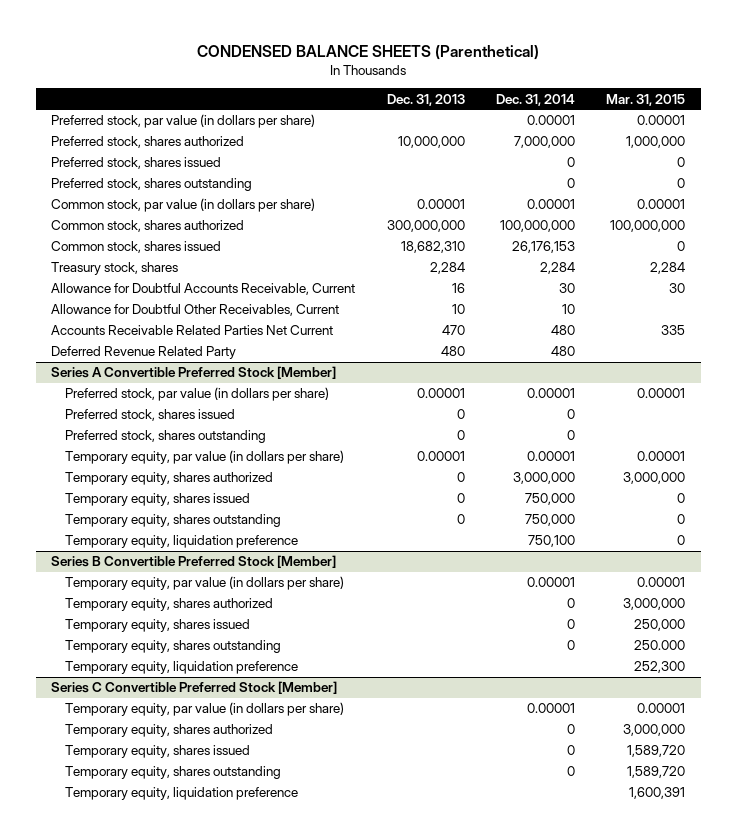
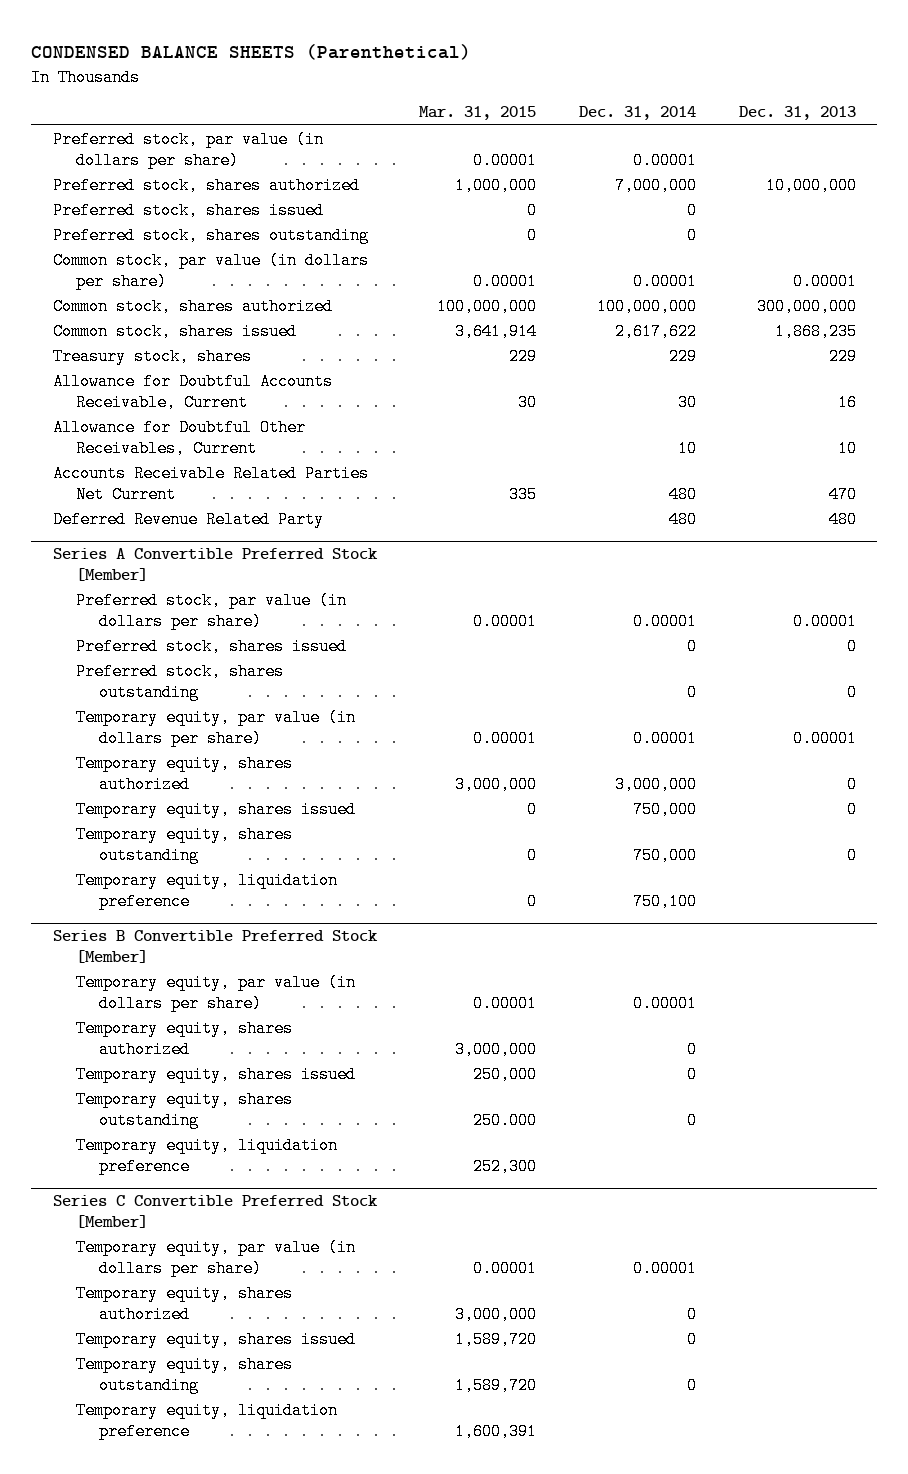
[400,241,465,254] 18,682,310 -> [774,322,857,340] 1,868,235
[512,241,576,254] 26,176,153 -> [614,322,697,340] 2,617,622
[677,241,686,252] 0 -> [455,322,538,340] 3,641,914
[429,262,465,275] 2,284 -> [828,347,857,365] 229
[540,262,576,275] 2,284 -> [668,347,697,365] 229
[650,262,686,275] 2,284 -> [509,347,538,365] 229

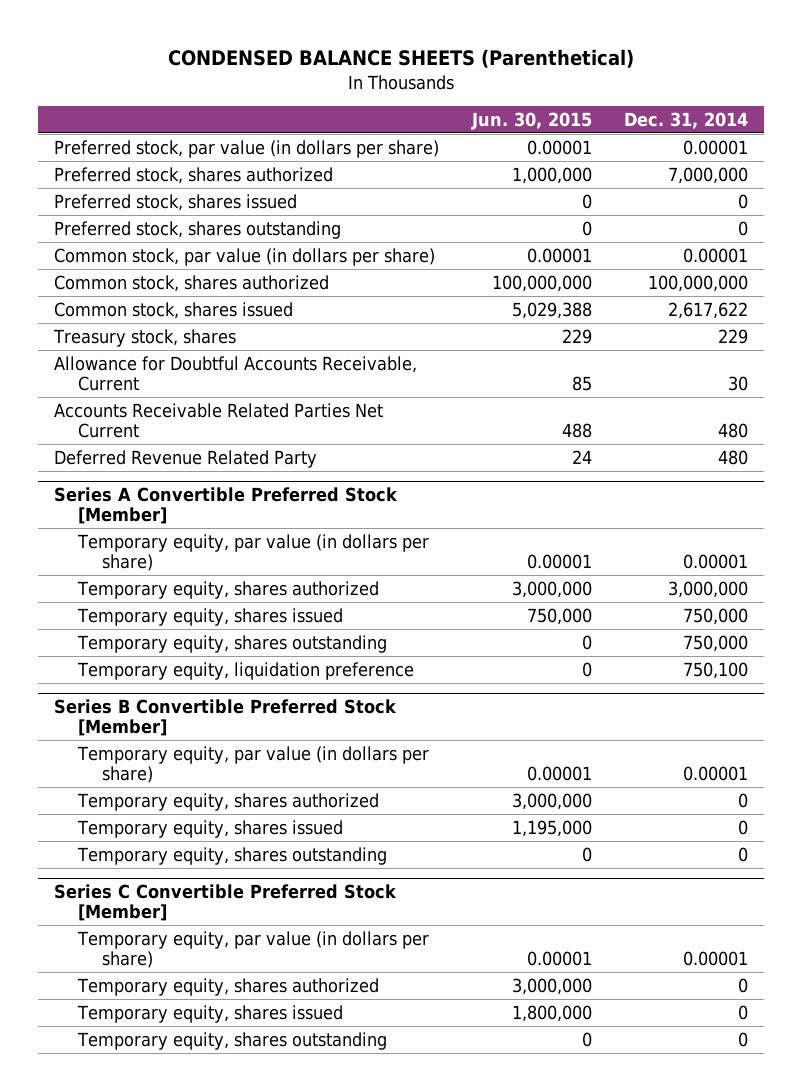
[419,106,537,121] Mar. 31, 2015 -> none
[738,106,856,121] Dec. 31, 2013 -> none
none -> [470,111,592,130] Jun. 30, 2015
[52,418,306,457] Allowance for Doubtful Other Receivables, Current -> none
[75,591,347,630] Preferred stock, par value (in dollars per share) -> none
[75,637,347,655] Preferred stock, shares issued -> none
[75,662,284,701] Preferred stock, shares outstanding -> none
[75,1136,338,1175] Temporary equity, liquidation preference -> none
[75,1401,338,1440] Temporary equity, liquidation preference -> none

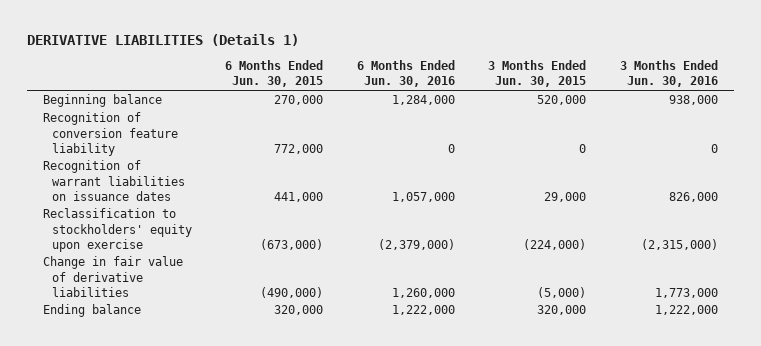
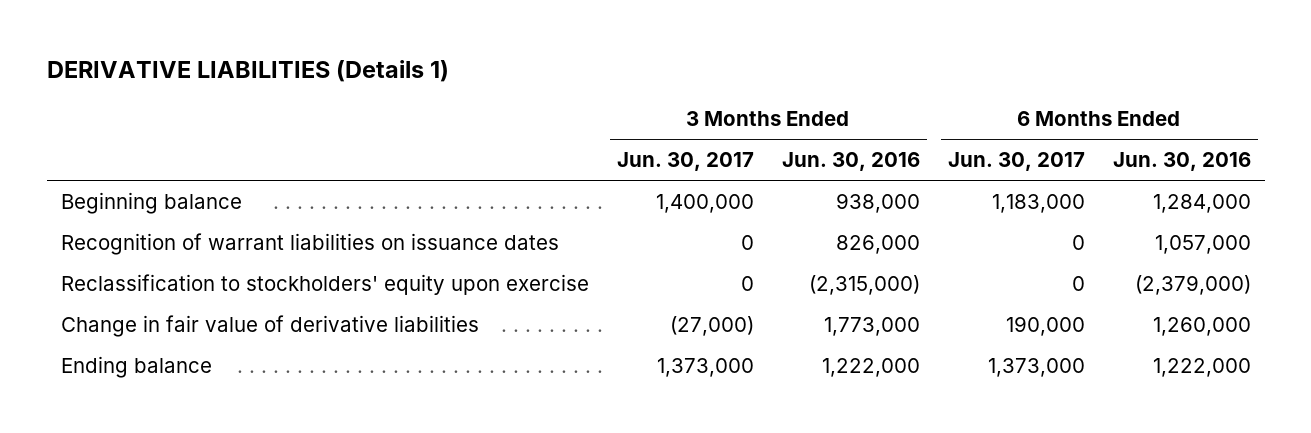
[225,60,324,88] 6 Months Ended Jun. 30, 2015 -> none
[488,60,587,88] 3 Months Ended Jun. 30, 2015 -> none
none -> [616,152,754,172] Jun. 30, 2017
none -> [947,152,1085,172] Jun. 30, 2017
[43,112,178,156] Recognition of conversion feature liability -> none

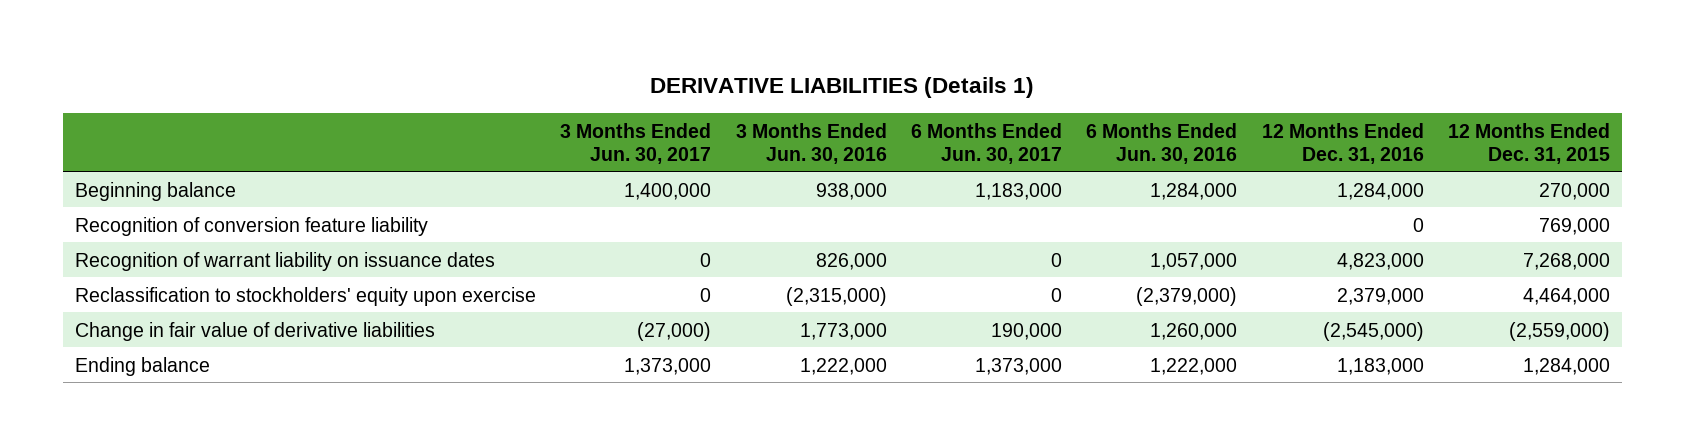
none -> [1261,122,1424,164] 12 Months Ended Dec. 31, 2016
none -> [1447,122,1610,164] 12 Months Ended Dec. 31, 2015
none -> [74,216,428,236] Recognition of conversion feature liability
[60,232,559,255] Recognition of warrant liabilities on issuance dates -> [74,251,495,271] Recognition of warrant liability on issuance dates

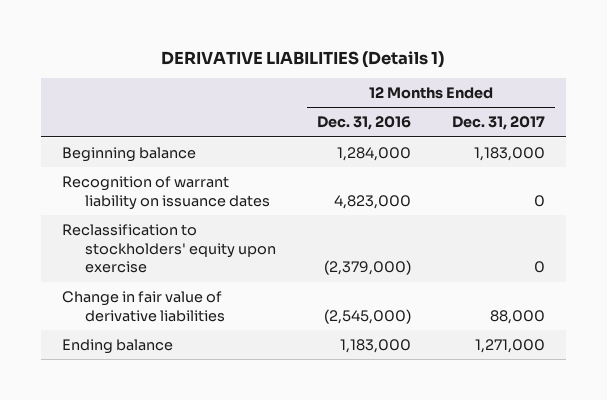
[560,122,712,164] 3 Months Ended Jun. 30, 2017 -> none
[735,122,887,164] 3 Months Ended Jun. 30, 2016 -> none
[910,122,1062,164] 6 Months Ended Jun. 30, 2017 -> none
[1086,122,1238,164] 6 Months Ended Jun. 30, 2016 -> none
[1447,122,1610,164] 12 Months Ended Dec. 31, 2015 -> none
none -> [452,116,546,131] Dec. 31, 2017
[74,216,428,236] Recognition of conversion feature liability -> none
[1336,287,1424,305] 2,379,000 -> [323,260,411,276] (2,379,000)

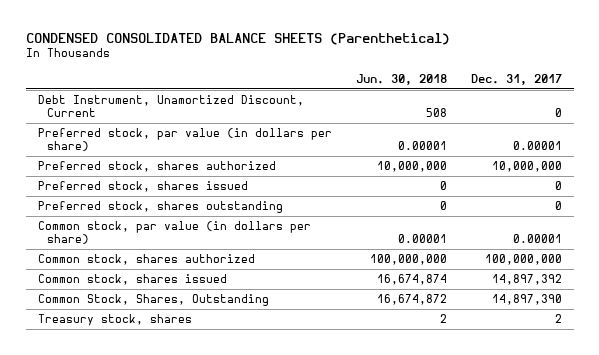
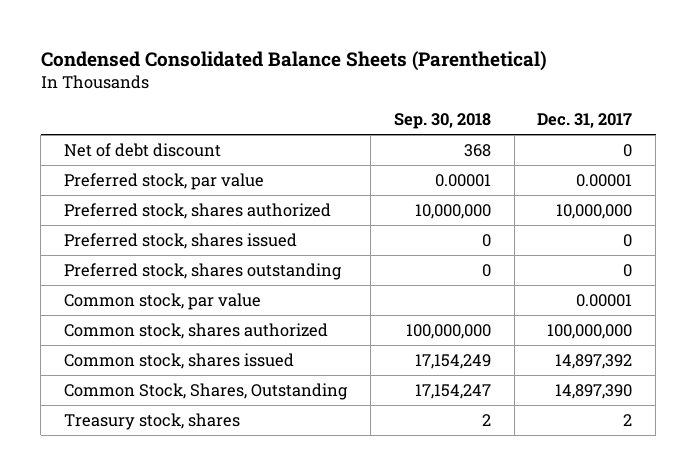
[25,32,450,45] CONDENSED CONSOLIDATED BALANCE SHEETS (Parenthetical) -> [40,51,547,72] Condensed Consolidated Balance Sheets (Parenthetical)
[355,73,447,85] Jun. 30, 2018 -> none
none -> [393,113,491,130] Sep. 30, 2018
[37,95,304,117] Debt Instrument, Unamortized Discount, Current -> none
none -> [63,142,221,157] Net of debt discount
[37,128,332,151] Preferred stock, par value (in dollars per share) -> [63,172,264,190] Preferred stock, par value
[37,221,311,244] Common stock, par value (in dollars per share) -> [63,292,261,310] Common stock, par value

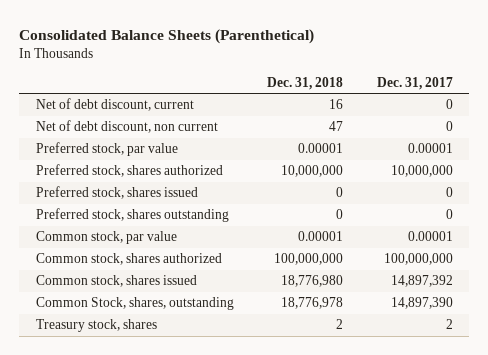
[40,51,547,72] Condensed Consolidated Balance Sheets (Parenthetical) -> [18,28,314,44] Consolidated Balance Sheets (Parenthetical)
[393,113,491,130] Sep. 30, 2018 -> none
none -> [267,76,344,90] Dec. 31, 2018
none -> [35,98,194,112] Net of debt discount, current
[63,142,221,157] Net of debt discount -> [35,120,218,134] Net of debt discount, non current
[63,382,348,400] Common Stock, Shares, Outstanding -> [35,297,234,311] Common Stock, shares, outstanding

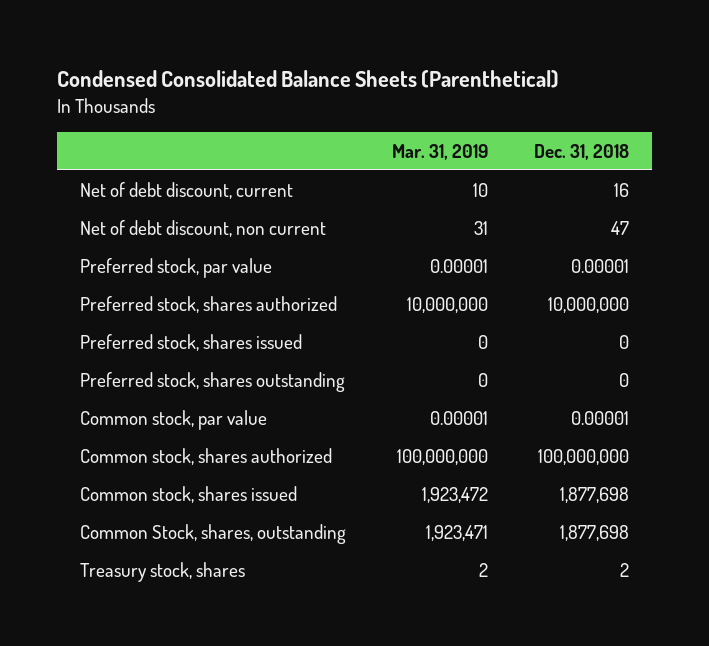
[18,28,314,44] Consolidated Balance Sheets (Parenthetical) -> [57,69,560,88] Condensed Consolidated Balance Sheets (Parenthetical)
[376,76,453,90] Dec. 31, 2017 -> none
none -> [391,143,488,160] Mar. 31, 2019
[281,275,344,288] 18,776,980 -> [559,486,629,503] 1,877,698
[281,297,344,310] 18,776,978 -> [559,524,629,541] 1,877,698

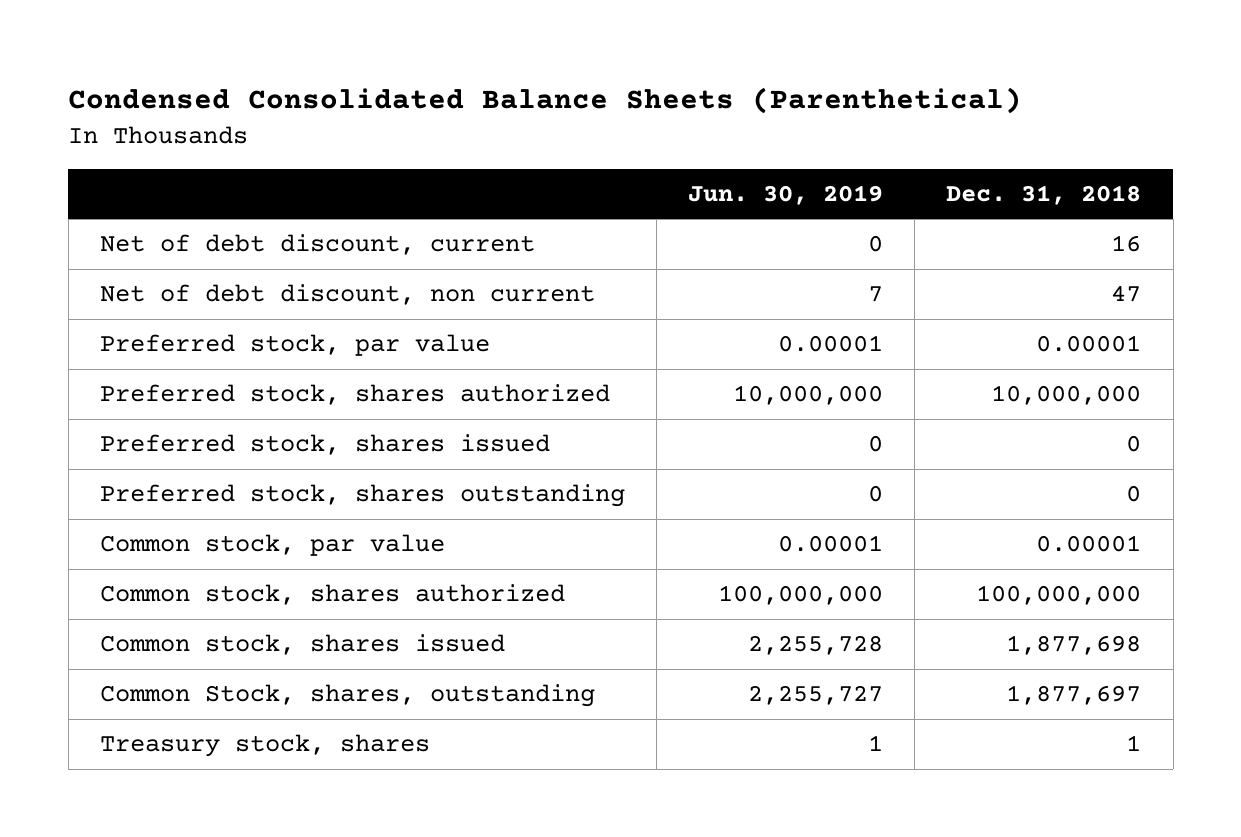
[391,143,488,160] Mar. 31, 2019 -> none
none -> [688,184,884,205] Jun. 30, 2019
[559,524,629,541] 1,877,698 -> [1006,685,1142,706] 1,877,697
[619,562,629,577] 2 -> [1126,735,1142,752] 1

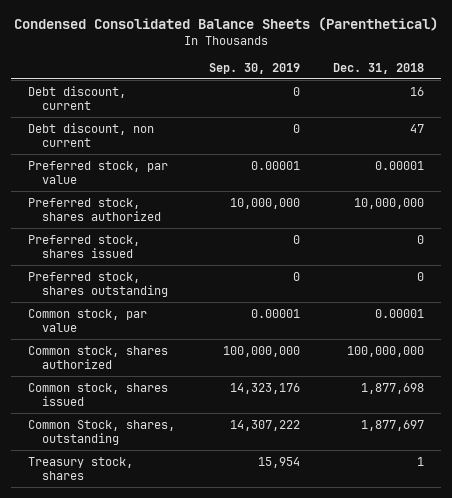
[688,184,884,205] Jun. 30, 2019 -> none
none -> [208,62,300,74] Sep. 30, 2019
[99,234,535,256] Net of debt discount, current -> [27,85,126,111] Debt discount, current
[99,284,595,306] Net of debt discount, non current -> [27,122,154,148] Debt discount, non current

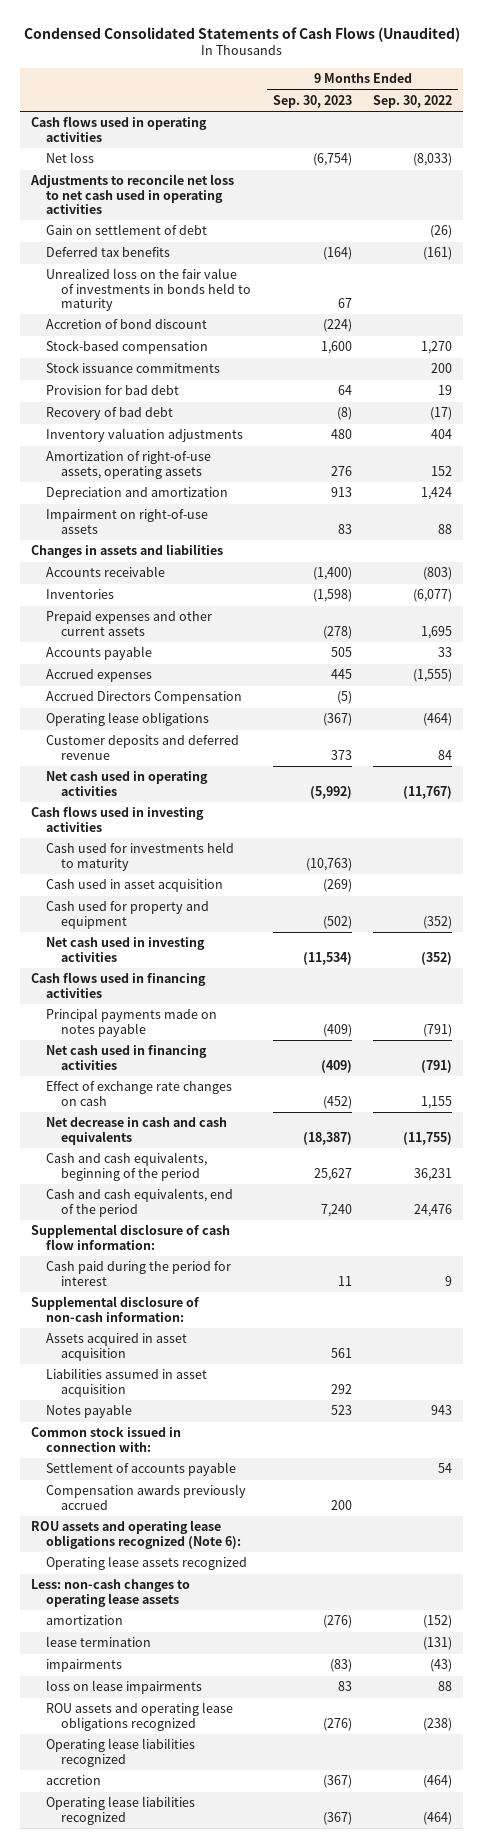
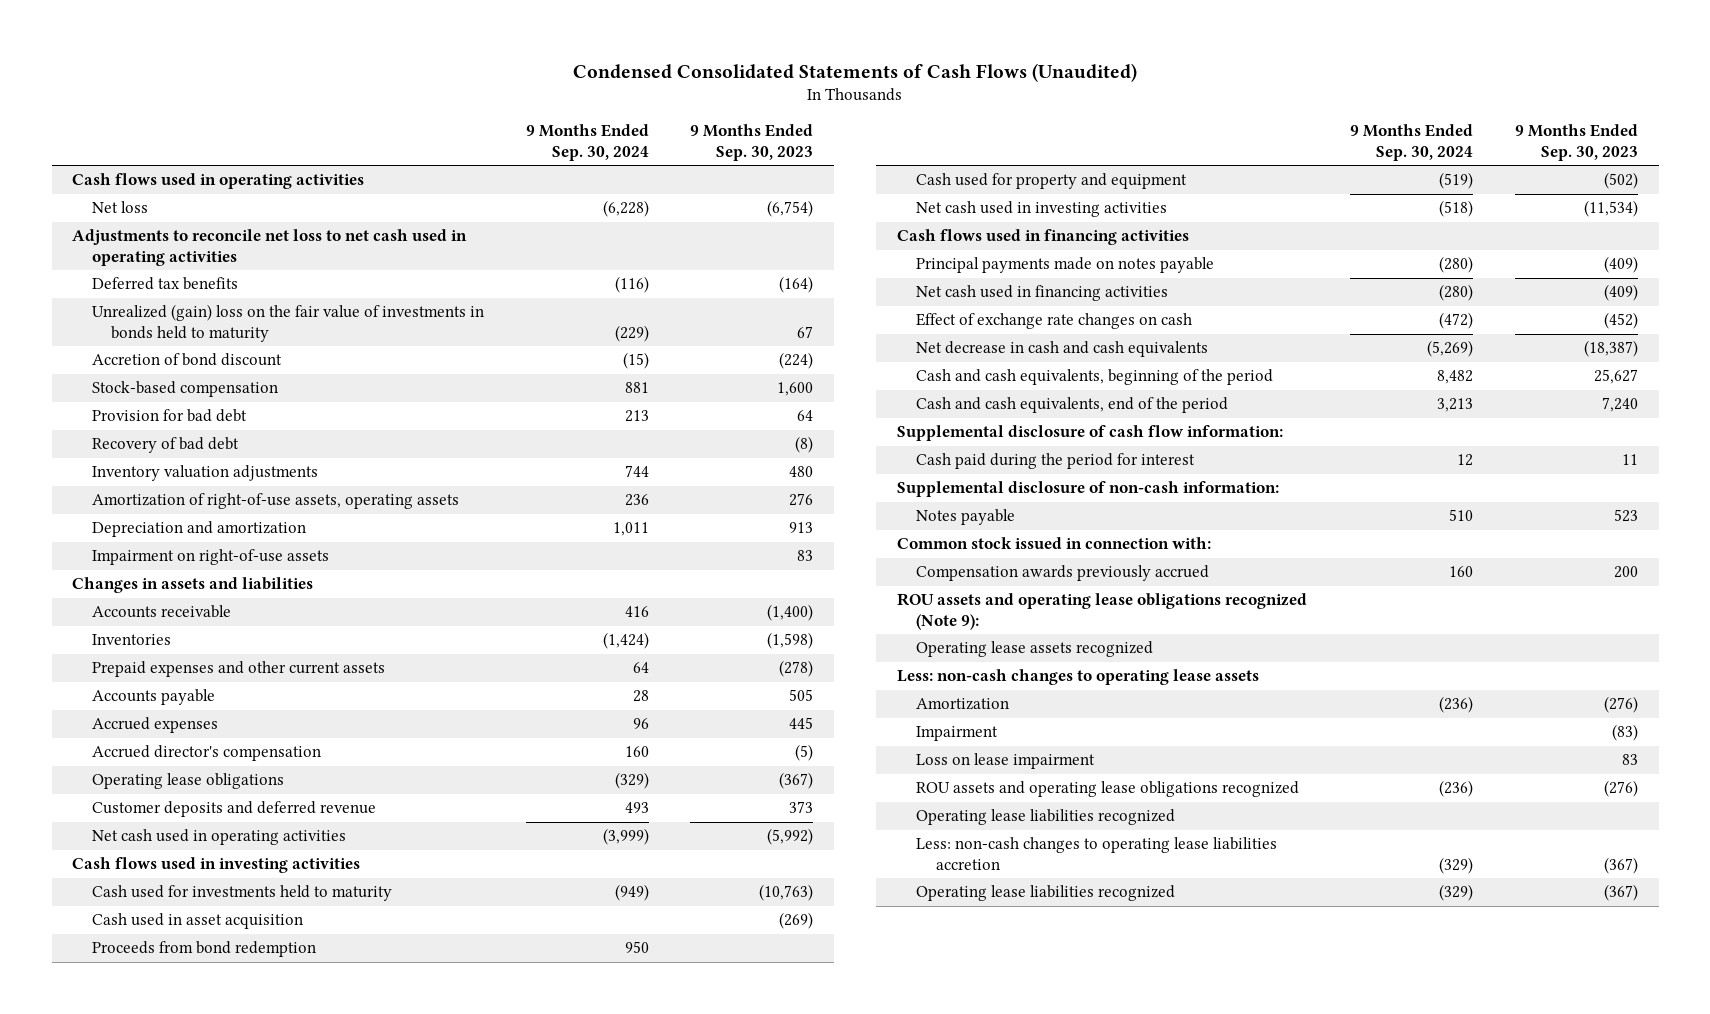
[373,94,453,108] Sep. 30, 2022 -> none
none -> [525,124,649,161] 9 Months Ended Sep. 30, 2024
[45,224,207,236] Gain on settlement of debt -> none
[45,268,251,312] Unrealized loss on the fair value of investments in bonds held to maturity -> [91,304,484,342] Unrealized (gain) loss on the fair value of investments in bonds held to maturity
[45,362,220,374] Stock issuance commitments -> none
[45,691,242,705] Accrued Directors Compensation -> [91,745,321,762] Accrued director's compensation
none -> [91,941,316,958] Proceeds from bond redemption
[45,1333,187,1361] Assets acquired in asset acquisition -> none
[45,1368,207,1397] Liabilities assumed in asset acquisition -> none
[45,1462,236,1477] Settlement of accounts payable -> none
[30,1520,241,1549] ROU assets and operating lease obligations recognized (Note 6): -> [896,593,1307,630] ROU assets and operating lease obligations recognized (Note 9):
[45,1636,151,1648] lease termination -> none
[45,1615,123,1626] amortization -> [916,698,1010,711] Amortization
[45,1659,122,1673] impairments -> [916,726,999,742] Impairment
[45,1680,202,1695] loss on lease impairments -> [916,753,1096,770] Loss on lease impairment
[45,1775,101,1786] accretion -> [916,837,1278,870] Less: non-cash changes to operating lease liabilities accretion

